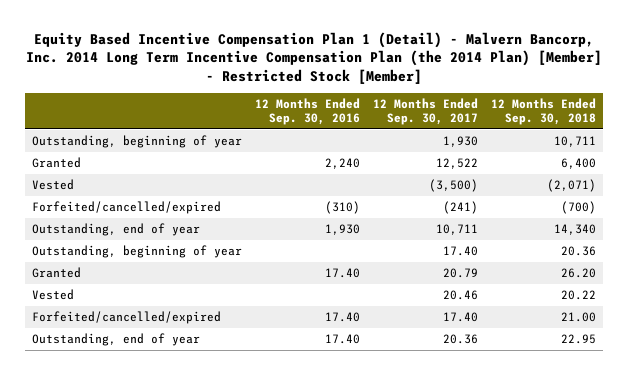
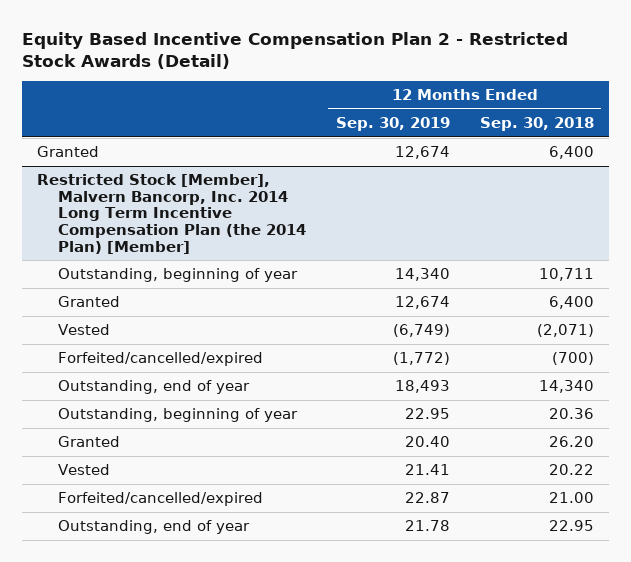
[25,31,602,85] Equity Based Incentive Compensation Plan 1 (Detail) - Malvern Bancorp, Inc. 2014 Long Term Incentive Compensation Plan (the 2014 Plan) [Member] - Restricted Stock [Member] -> [22,31,569,69] Equity Based Incentive Compensation Plan 2 - Restricted Stock Awards (Detail)
[254,98,360,126] 12 Months Ended Sep. 30, 2016 -> none
[372,98,478,126] 12 Months Ended Sep. 30, 2017 -> none
none -> [335,116,450,131] Sep. 30, 2019
none -> [37,146,100,158] Granted
none -> [37,174,307,254] Restricted Stock [Member], Malvern Bancorp, Inc. 2014 Long Term Incentive Compensation Plan (the 2014 Plan) [Member]

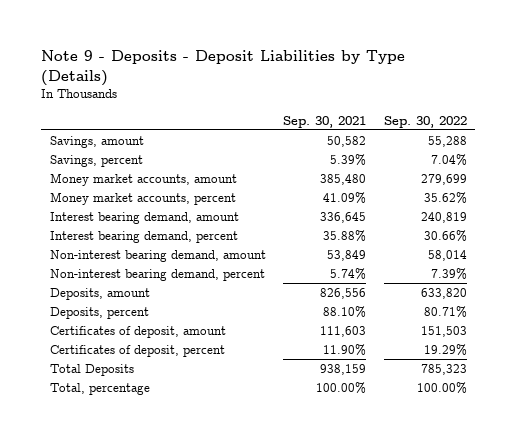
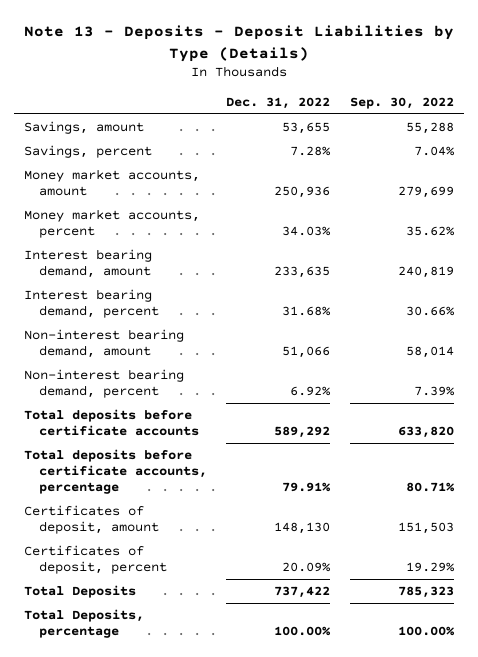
[41,50,406,87] Note 9 - Deposits - Deposit Liabilities by Type (Details) -> [23,24,454,62] Note 13 - Deposits - Deposit Liabilities by Type (Details)
[283,115,367,128] Sep. 30, 2021 -> none
none -> [226,97,331,110] Dec. 31, 2022
[50,287,151,300] Deposits, amount -> [24,408,200,436] Total deposits before certificate accounts
[50,306,150,319] Deposits, percent -> [24,448,208,495] Total deposits before certificate accounts, percentage
[50,382,151,395] Total, percentage -> [24,608,145,638] Total Deposits, percentage

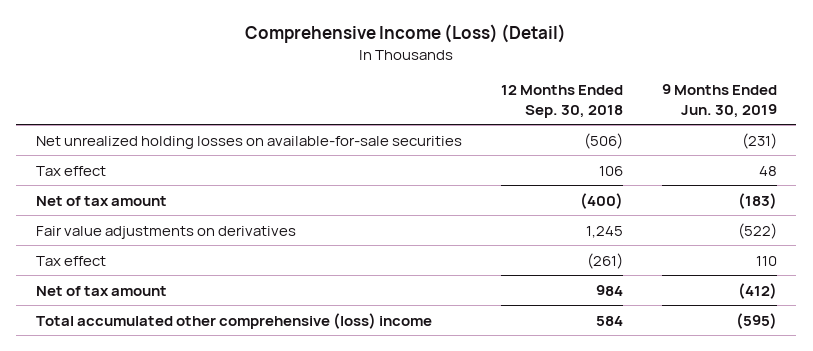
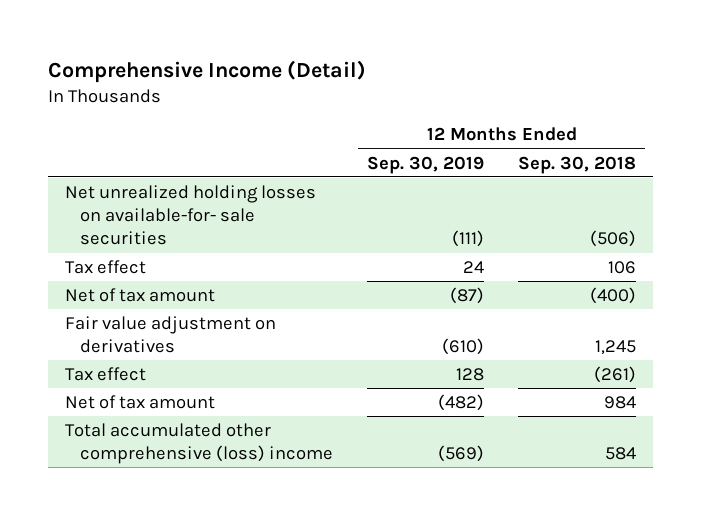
[245,24,567,44] Comprehensive Income (Loss) (Detail) -> [47,59,366,83] Comprehensive Income (Detail)
[661,84,777,118] 9 Months Ended Jun. 30, 2019 -> none
none -> [366,155,484,174] Sep. 30, 2019
[35,135,462,149] Net unrealized holding losses on available-for-sale securities -> [64,185,316,246] Net unrealized holding losses on available-for- sale securities
[35,225,296,239] Fair value adjustments on derivatives -> [64,316,276,354] Fair value adjustment on derivatives

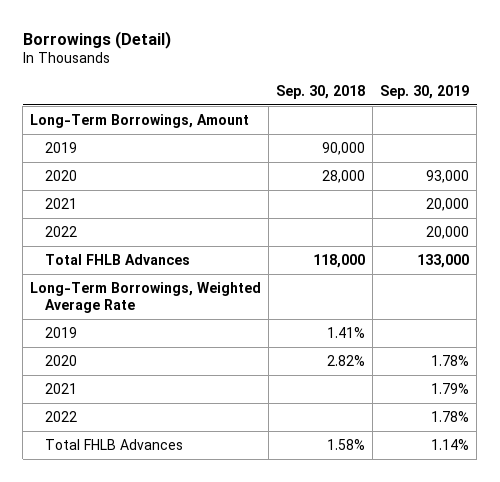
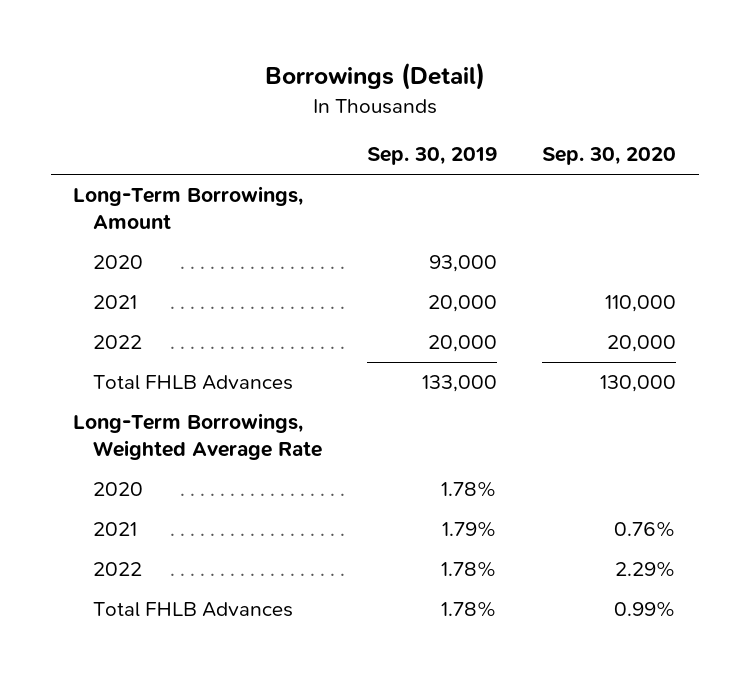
[276,85,366,100] Sep. 30, 2018 -> none
none -> [542,147,677,166] Sep. 30, 2020
[45,141,78,153] 2019 -> none
[45,326,78,338] 2019 -> none
[431,438,470,450] 1.14% -> [441,601,498,618] 1.78%

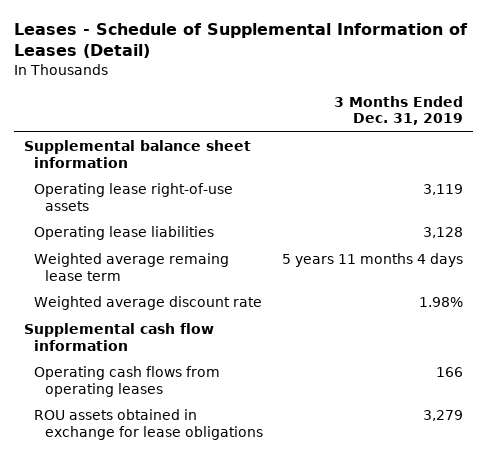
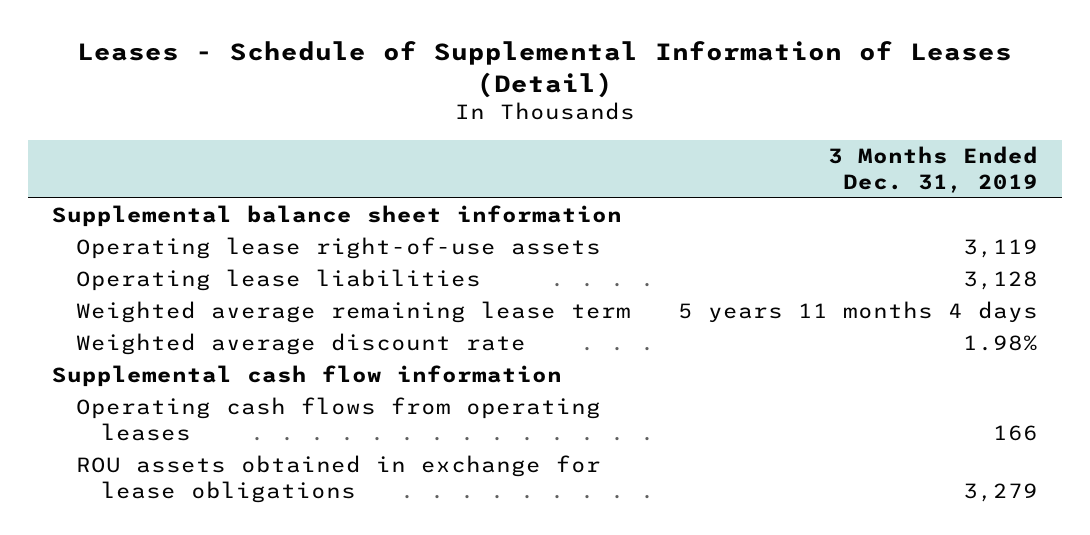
[34,253,230,281] Weighted average remaing lease term -> [76,301,632,324] Weighted average remaining lease term

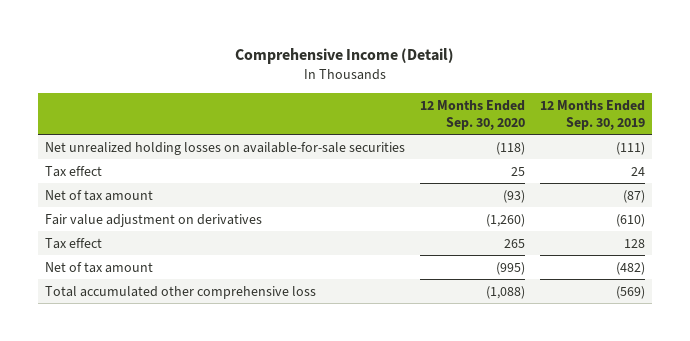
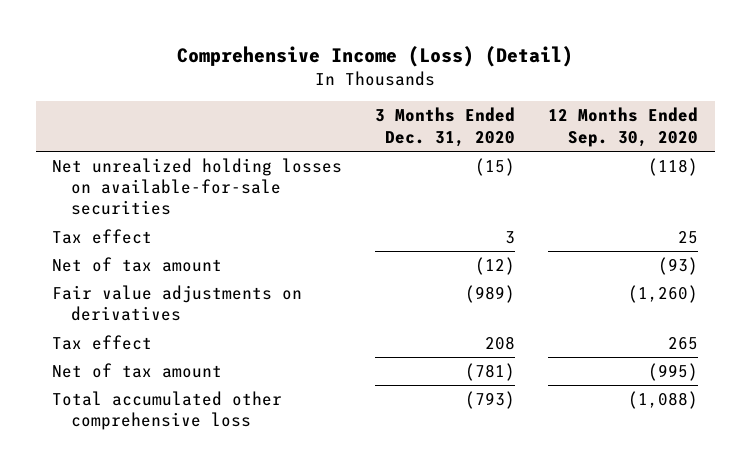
[235,47,455,64] Comprehensive Income (Detail) -> [177,45,574,67] Comprehensive Income (Loss) (Detail)
[539,99,645,131] 12 Months Ended Sep. 30, 2019 -> none
none -> [375,107,516,147] 3 Months Ended Dec. 31, 2020
[45,213,263,227] Fair value adjustment on derivatives -> [52,285,303,322] Fair value adjustments on derivatives

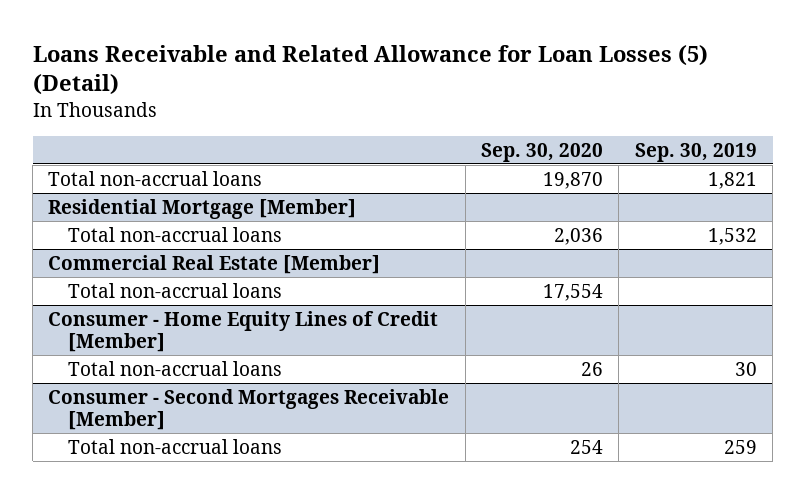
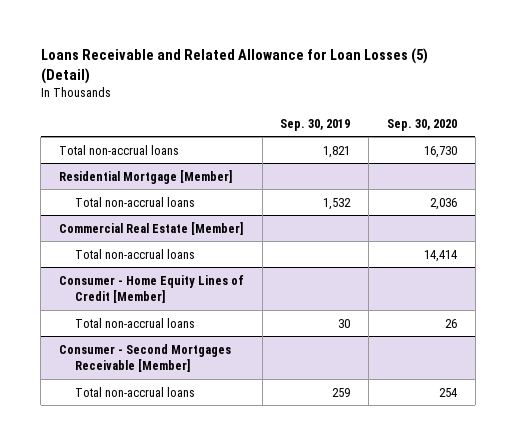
[543,171,604,189] 19,870 -> [423,145,457,158] 16,730
[543,283,604,301] 17,554 -> [423,249,457,262] 14,414

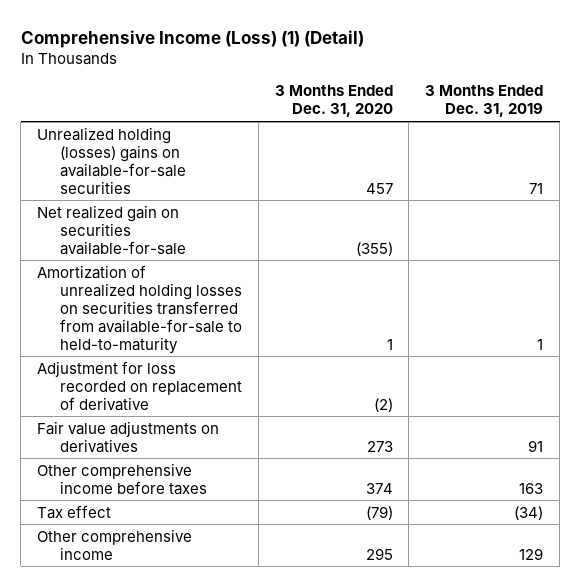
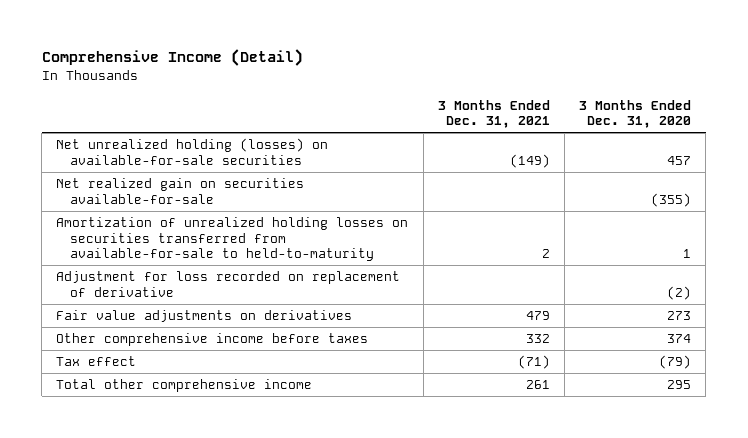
[20,29,364,48] Comprehensive Income (Loss) (1) (Detail) -> [41,49,303,67] Comprehensive Income (Detail)
[425,85,544,118] 3 Months Ended Dec. 31, 2019 -> none
none -> [437,99,550,129] 3 Months Ended Dec. 31, 2021
[37,126,186,194] Unrealized holding (losses) gains on available-for-sale securities -> [56,138,329,165] Net unrealized holding (losses) on available-for-sale securities
[37,528,193,560] Other comprehensive income -> [56,379,313,393] Total other comprehensive income

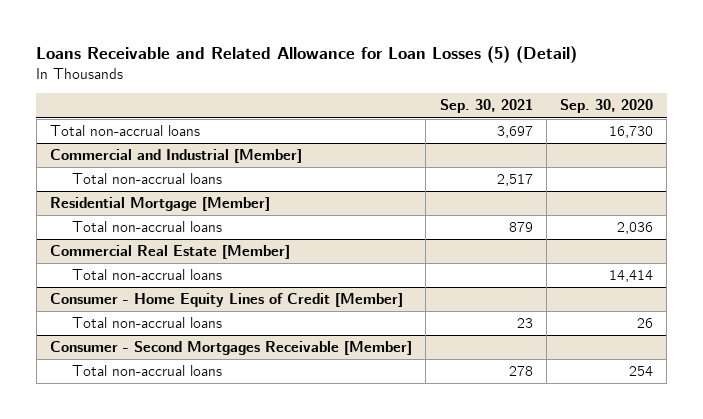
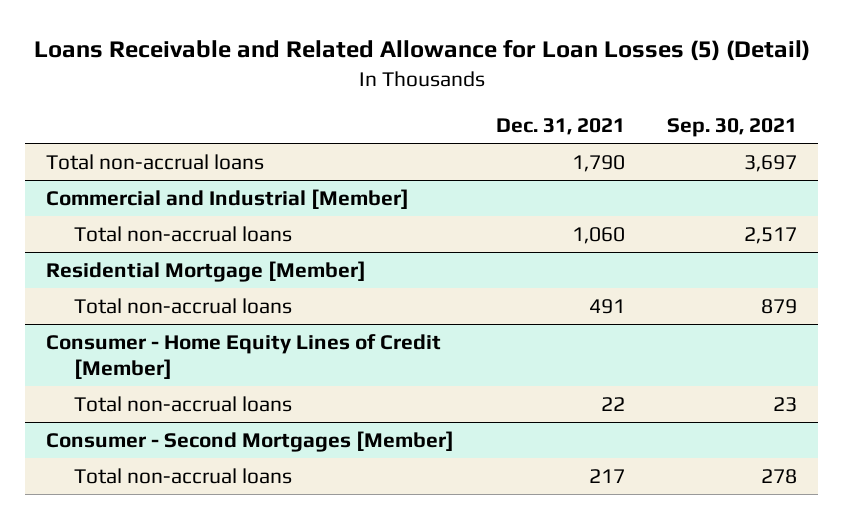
[560,99,654,114] Sep. 30, 2020 -> none
none -> [496,117,626,135] Dec. 31, 2021
[50,245,291,260] Commercial Real Estate [Member] -> none
[71,269,222,281] Total non-accrual loans -> none
[50,341,413,356] Consumer - Second Mortgages Receivable [Member] -> [45,431,454,453] Consumer - Second Mortgages [Member]

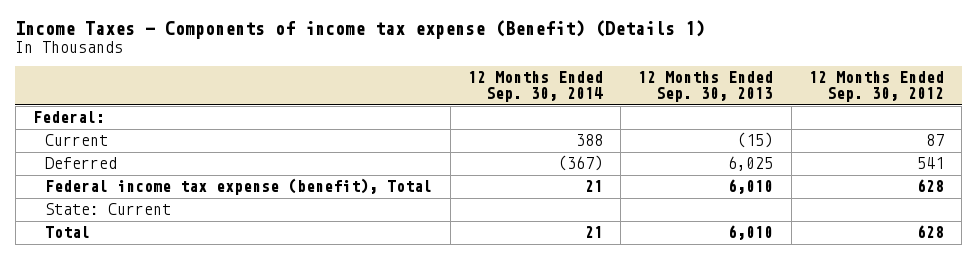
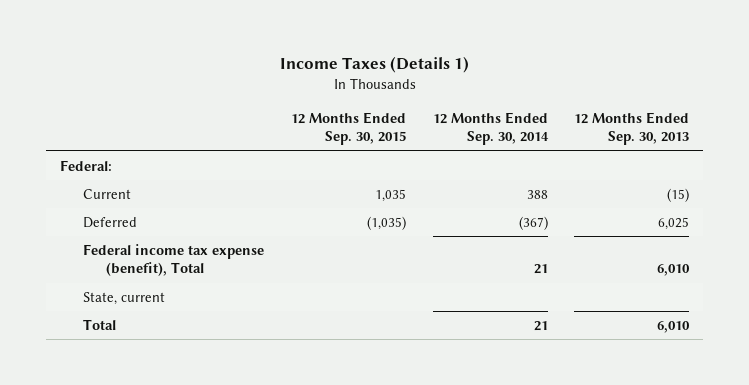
[15,20,706,40] Income Taxes - Components of income tax expense (Benefit) (Details 1) -> [279,56,469,74] Income Taxes (Details 1)
[808,71,944,103] 12 Months Ended Sep. 30, 2012 -> none
none -> [290,111,406,146] 12 Months Ended Sep. 30, 2015
[45,203,172,216] State: Current -> [82,291,165,305] State, current

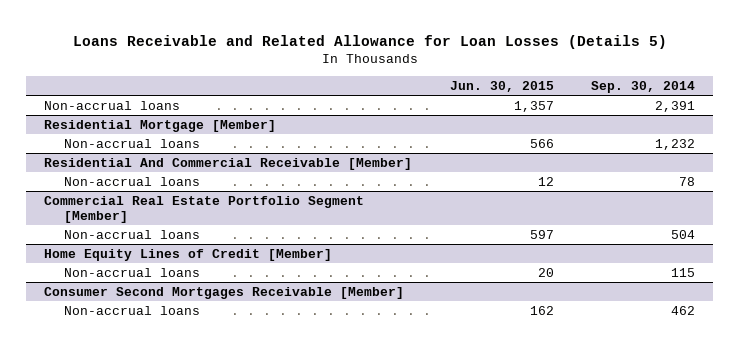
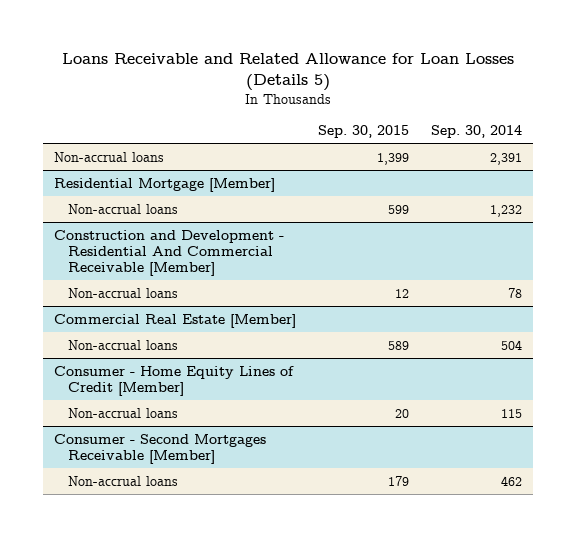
[449,80,554,92] Jun. 30, 2015 -> none
none -> [317,124,409,138] Sep. 30, 2015
[44,157,413,170] Residential And Commercial Receivable [Member] -> [53,229,284,277] Construction and Development - Residential And Commercial Receivable [Member]
[44,195,365,223] Commercial Real Estate Portfolio Segment [Member] -> [53,313,296,328] Commercial Real Estate [Member]
[44,248,333,261] Home Equity Lines of Credit [Member] -> [53,365,294,396] Consumer - Home Equity Lines of Credit [Member]
[44,286,405,299] Consumer Second Mortgages Receivable [Member] -> [53,433,266,464] Consumer - Second Mortgages Receivable [Member]

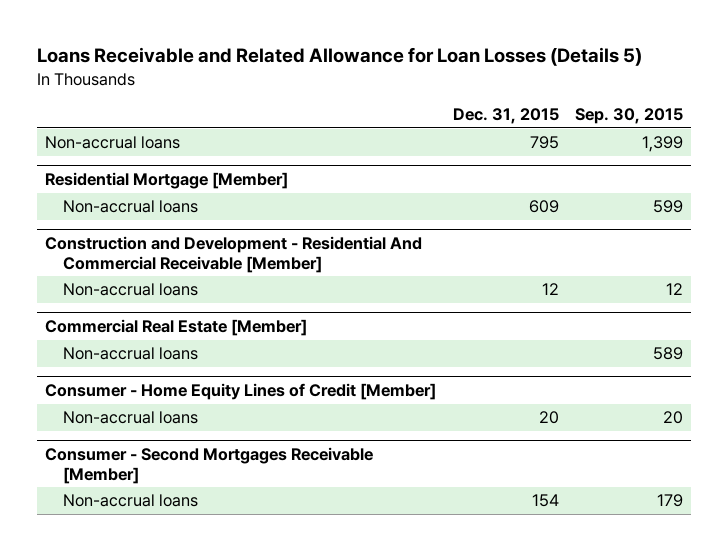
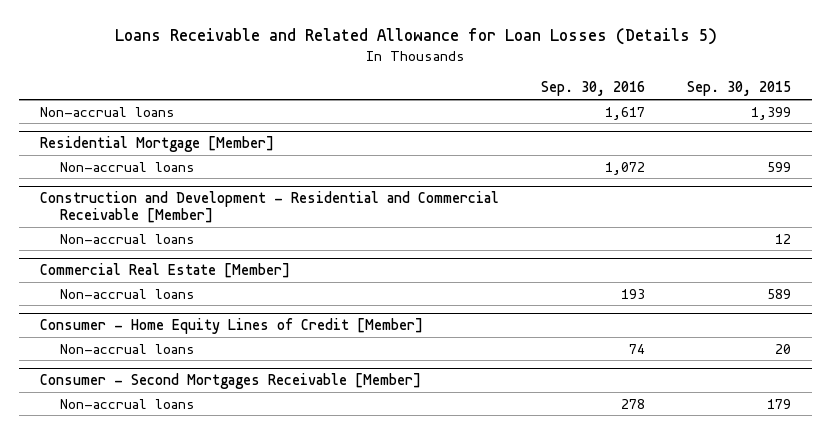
[452,108,559,125] Dec. 31, 2015 -> none
none -> [541,81,646,97] Sep. 30, 2016
[45,235,423,273] Construction and Development - Residential And Commercial Receivable [Member] -> [39,191,499,224] Construction and Development - Residential and Commercial Receivable [Member]

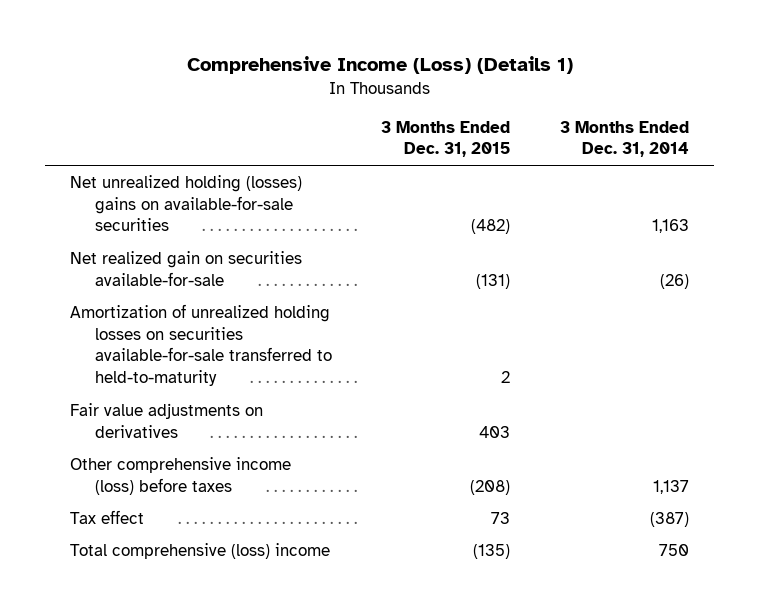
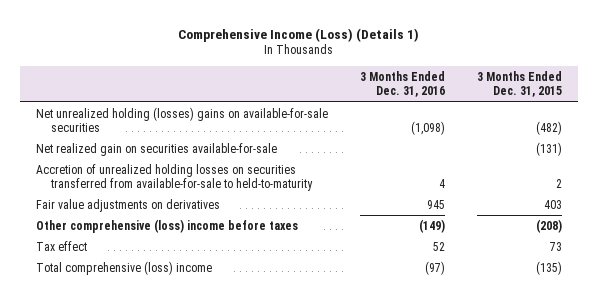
[560,120,690,158] 3 Months Ended Dec. 31, 2014 -> none
none -> [360,71,446,98] 3 Months Ended Dec. 31, 2016
[70,303,332,387] Amortization of unrealized holding losses on securities available-for-sale transferred to held-to-maturity -> [36,163,314,191] Accretion of unrealized holding losses on securities transferred from available-for-sale to held-to-maturity
[70,456,292,495] Other comprehensive income (loss) before taxes -> [36,218,299,233] Other comprehensive (loss) income before taxes

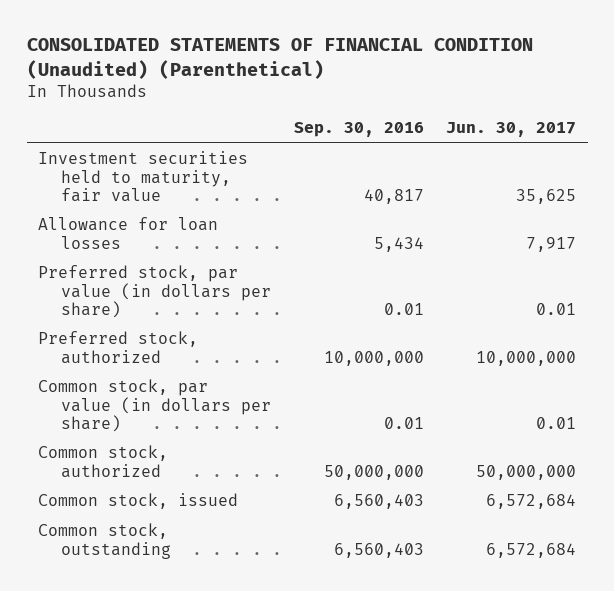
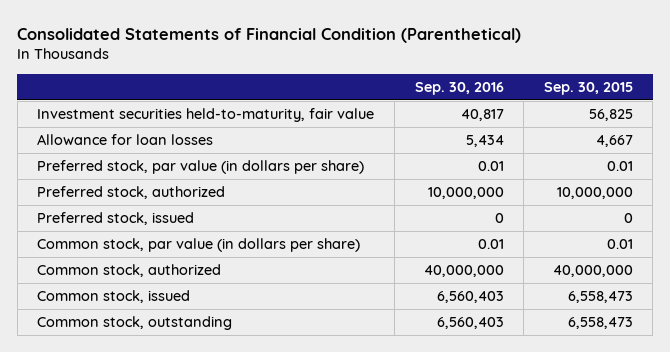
[26,38,533,79] CONSOLIDATED STATEMENTS OF FINANCIAL CONDITION (Unaudited) (Parenthetical) -> [17,27,522,43] Consolidated Statements of Financial Condition (Parenthetical)
[446,122,577,138] Jun. 30, 2017 -> none
none -> [543,81,633,95] Sep. 30, 2015
[37,151,248,203] Investment securities held to maturity, fair value -> [37,108,375,123] Investment securities held-to-maturity, fair value
none -> [37,212,195,226] Preferred stock, issued
[323,464,424,480] 50,000,000 -> [423,265,504,278] 40,000,000

